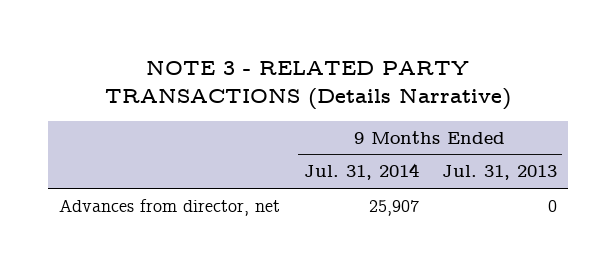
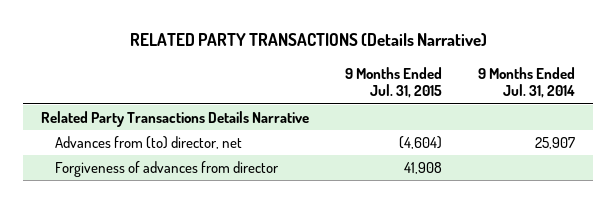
[105,60,512,111] NOTE 3 - RELATED PARTY TRANSACTIONS (Details Narrative) -> [130,33,488,47] RELATED PARTY TRANSACTIONS (Details Narrative)
[441,165,557,181] Jul. 31, 2013 -> none
none -> [345,67,443,99] 9 Months Ended Jul. 31, 2015
none -> [41,111,310,128] Related Party Transactions Details Narrative
[59,198,281,216] Advances from director, net -> [55,136,243,150] Advances from (to) director, net
none -> [55,161,280,178] Forgiveness of advances from director

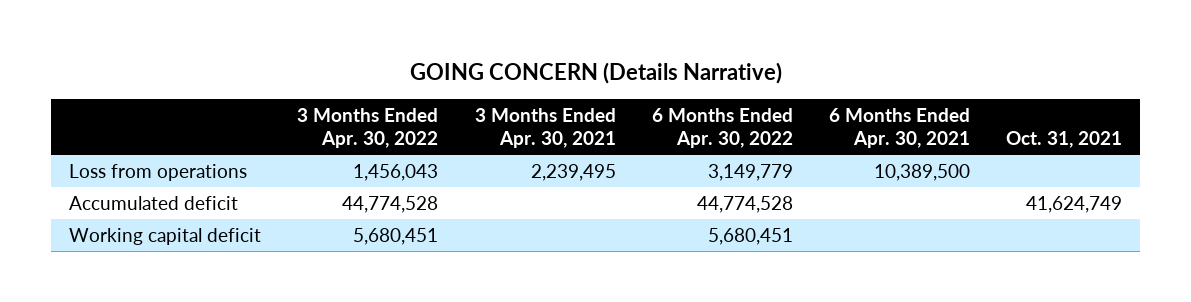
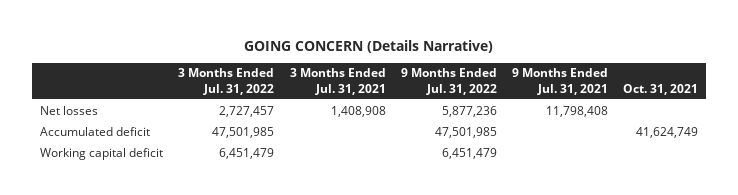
[297,107,439,149] 3 Months Ended Apr. 30, 2022 -> none
[474,107,616,149] 3 Months Ended Apr. 30, 2021 -> none
[651,107,793,149] 6 Months Ended Apr. 30, 2022 -> none
[828,107,970,149] 6 Months Ended Apr. 30, 2021 -> none
none -> [178,68,275,95] 3 Months Ended Jul. 31, 2022
none -> [289,68,386,95] 3 Months Ended Jul. 31, 2021
none -> [400,68,497,95] 9 Months Ended Jul. 31, 2022
none -> [511,68,608,95] 9 Months Ended Jul. 31, 2021
[69,163,248,181] Loss from operations -> [40,105,99,115] Net losses

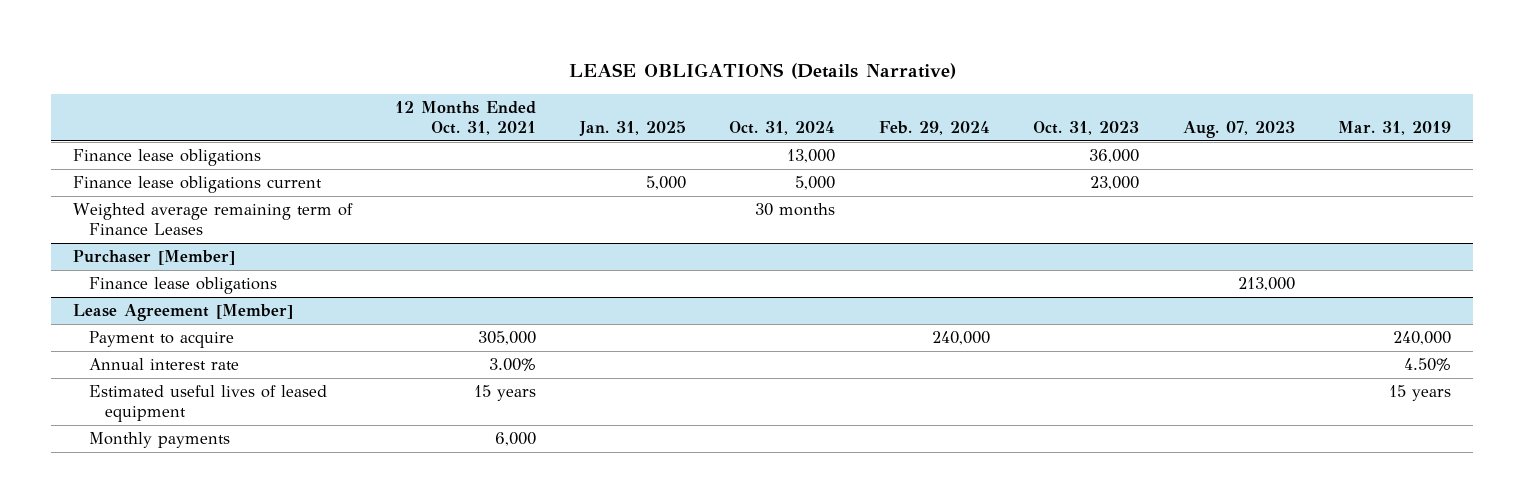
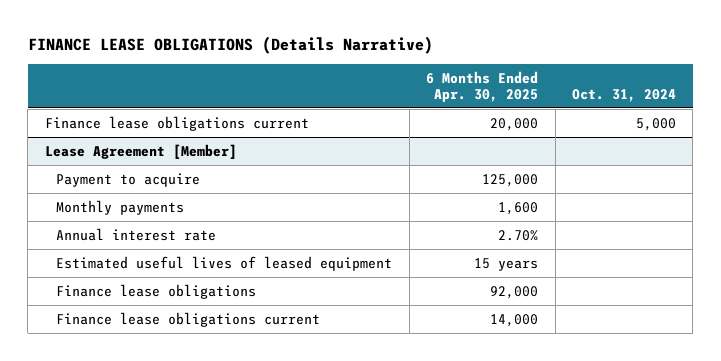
[569,62,957,79] LEASE OBLIGATIONS (Details Narrative) -> [27,35,433,54] FINANCE LEASE OBLIGATIONS (Details Narrative)
[395,100,537,135] 12 Months Ended Oct. 31, 2021 -> none
[578,120,686,136] Jan. 31, 2025 -> none
[878,120,990,135] Feb. 29, 2024 -> none
[1033,120,1140,135] Oct. 31, 2023 -> none
[1182,120,1295,138] Aug. 07, 2023 -> none
[1338,120,1452,135] Mar. 31, 2019 -> none
none -> [426,70,539,103] 6 Months Ended Apr. 30, 2025
[72,149,261,167] Finance lease obligations -> none
[72,203,353,236] Weighted average remaining term of Finance Leases -> none
[72,250,235,266] Purchaser [Member] -> none
[89,277,278,295] Finance lease obligations -> none
[89,432,231,449] Monthly payments -> [56,199,185,215] Monthly payments
none -> [56,283,257,299] Finance lease obligations
none -> [56,311,321,327] Finance lease obligations current

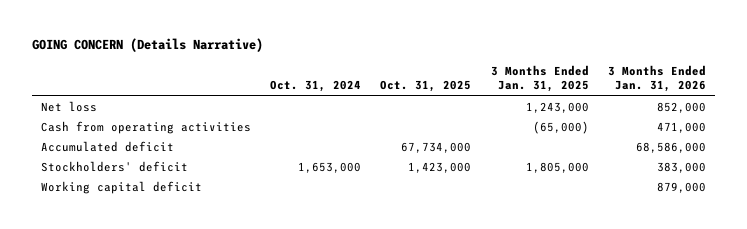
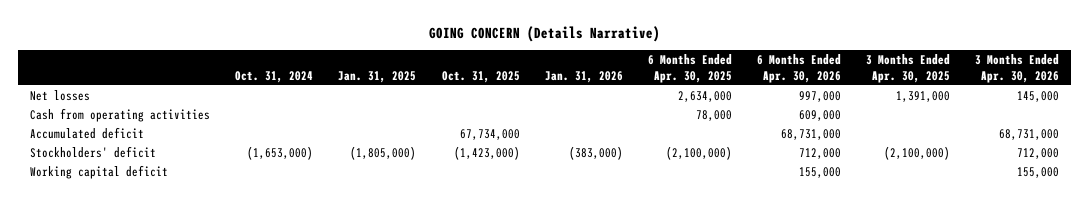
[490,65,589,93] 3 Months Ended Jan. 31, 2025 -> none
[607,65,706,93] 3 Months Ended Jan. 31, 2026 -> none
none -> [338,70,417,83] Jan. 31, 2025
none -> [544,70,623,83] Jan. 31, 2026
none -> [647,54,732,83] 6 Months Ended Apr. 30, 2025
none -> [756,54,841,83] 6 Months Ended Apr. 30, 2026
none -> [865,54,950,83] 3 Months Ended Apr. 30, 2025
none -> [974,54,1059,83] 3 Months Ended Apr. 30, 2026
[41,101,98,113] Net loss -> [30,89,91,101] Net losses
[298,162,362,174] 1,653,000 -> [247,145,314,160] (1,653,000)
[408,162,472,174] 1,423,000 -> [453,145,520,160] (1,423,000)

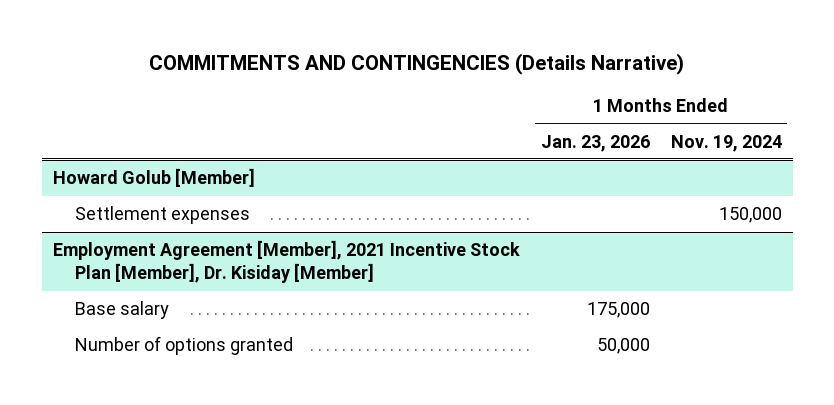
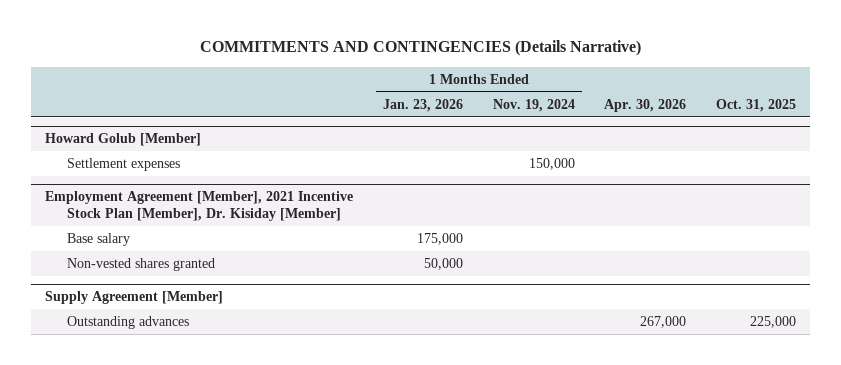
none -> [604,98,687,112] Apr. 30, 2026
none -> [715,98,796,112] Oct. 31, 2025
[74,336,293,356] Number of options granted -> [66,258,215,272] Non-vested shares granted
none -> [45,291,224,305] Supply Agreement [Member]
none -> [66,316,189,330] Outstanding advances

